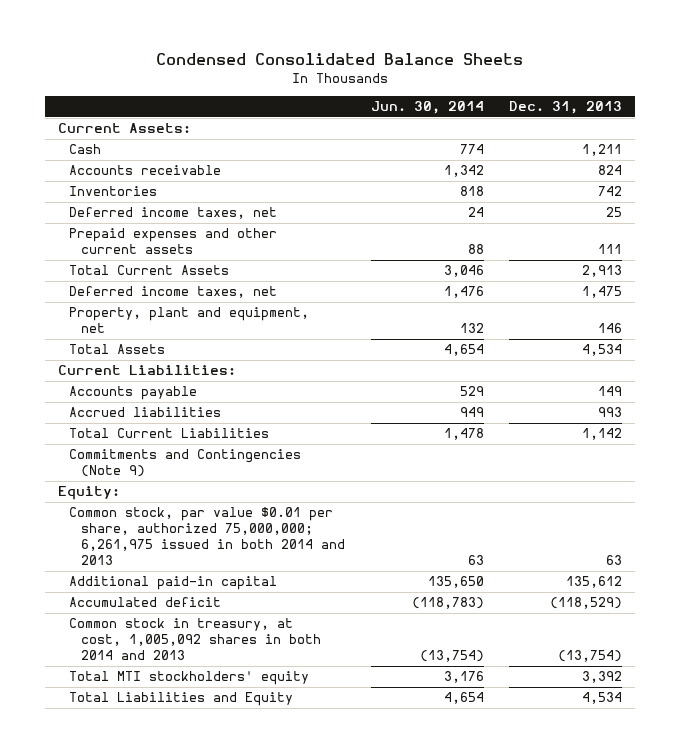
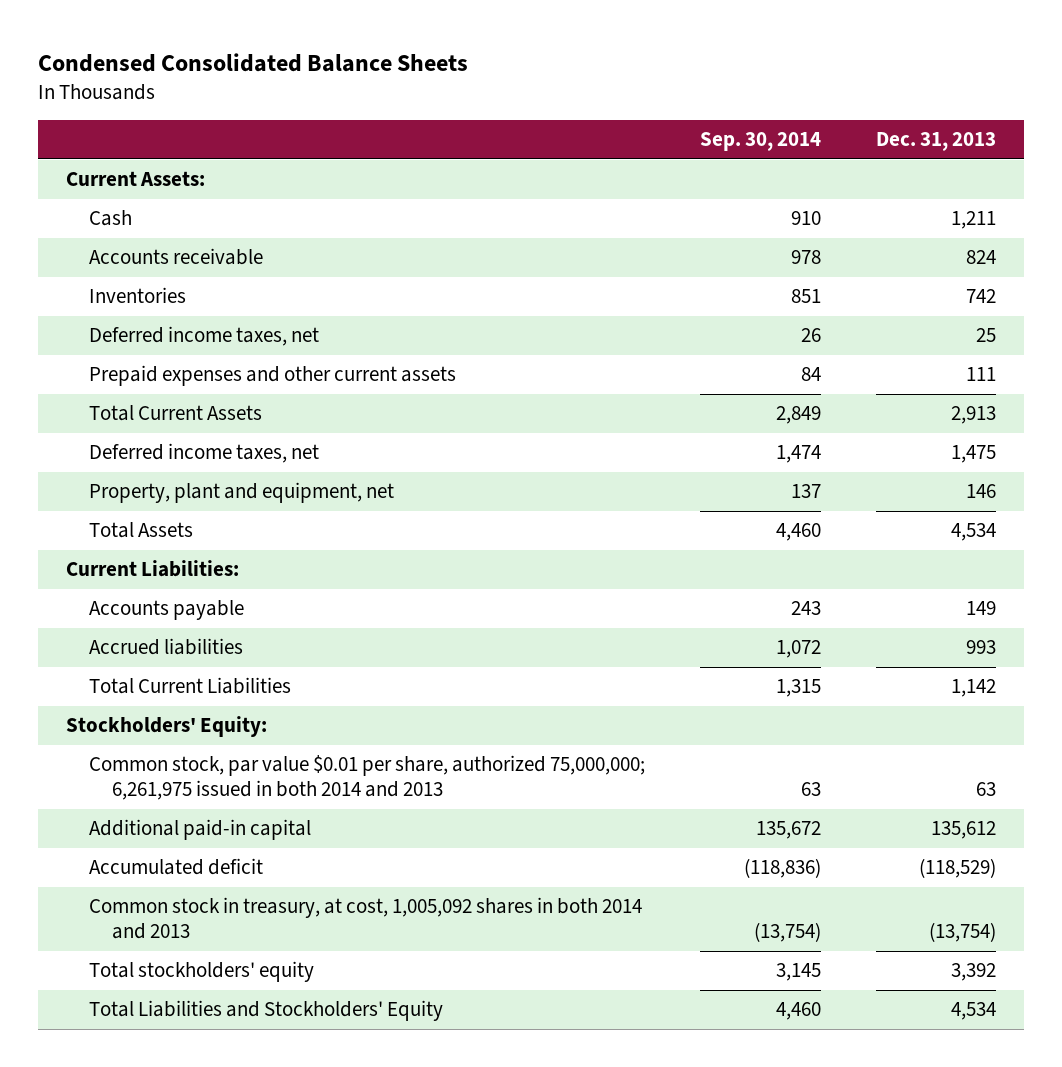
[370,101,484,115] Jun. 30, 2014 -> none
none -> [699,132,821,152] Sep. 30, 2014
[69,449,302,478] Commitments and Contingencies (Note 9) -> none
[58,486,121,501] Equity: -> [65,716,267,738] Stockholders' Equity:
[69,671,310,686] Total MTI stockholders' equity -> [88,961,314,983] Total stockholders' equity
[69,692,294,707] Total Liabilities and Equity -> [88,1000,443,1022] Total Liabilities and Stockholders' Equity

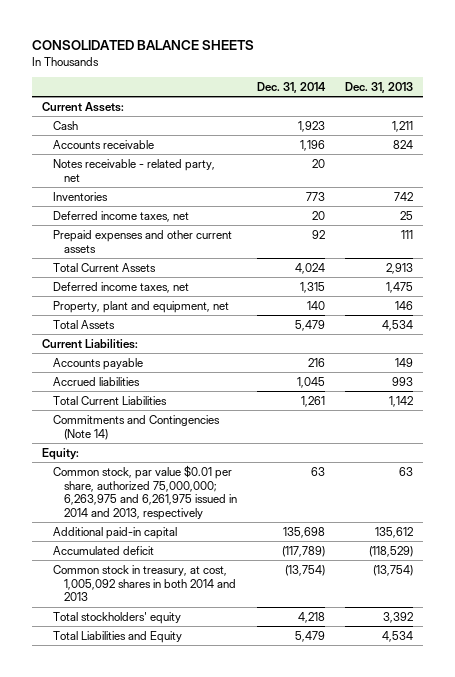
[38,52,469,72] Condensed Consolidated Balance Sheets -> [31,39,254,50] CONSOLIDATED BALANCE SHEETS
[699,132,821,152] Sep. 30, 2014 -> none
none -> [257,81,327,93] Dec. 31, 2014
none -> [52,158,215,182] Notes receivable - related party, net
none -> [52,414,220,440] Commitments and Contingencies (Note 14)
[65,716,267,738] Stockholders' Equity: -> [41,447,79,460] Equity:
[88,755,645,801] Common stock, par value $0.01 per share, authorized 75,000,000; 6,261,975 issued in both 2014 and 2013 -> [52,464,238,521] Common stock, par value $0.01 per share, authorized 75,000,000; 6,263,975 and 6,261,975 issued in 2014 and 2013, respectively
[88,1000,443,1022] Total Liabilities and Stockholders' Equity -> [52,630,182,643] Total Liabilities and Equity

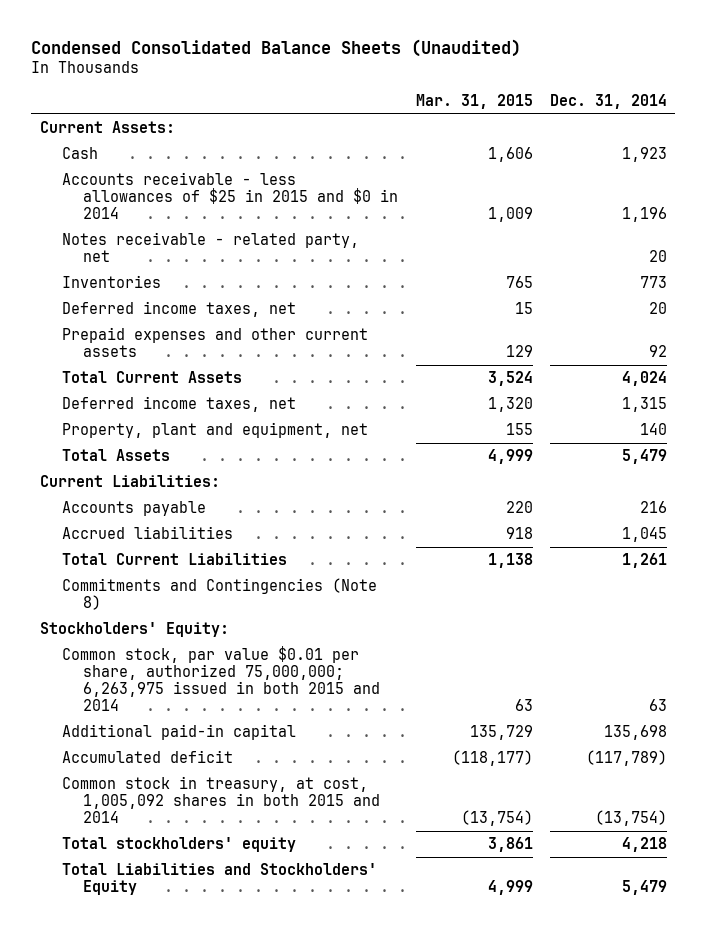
[31,39,254,50] CONSOLIDATED BALANCE SHEETS -> [31,38,522,57] Condensed Consolidated Balance Sheets (Unaudited)
[345,81,414,93] Dec. 31, 2013 -> none
none -> [415,93,533,109] Mar. 31, 2015
[52,139,154,149] Accounts receivable -> [61,172,399,220] Accounts receivable - less allowances of $25 in 2015 and $0 in 2014
[52,414,220,440] Commitments and Contingencies (Note 14) -> [61,578,377,611] Commitments and Contingencies (Note 8)
[41,447,79,460] Equity: -> [40,622,230,638] Stockholders' Equity:
[52,464,238,521] Common stock, par value $0.01 per share, authorized 75,000,000; 6,263,975 and 6,261,975 issued in 2014 and 2013, respectively -> [61,646,381,712] Common stock, par value $0.01 per share, authorized 75,000,000; 6,263,975 issued in both 2015 and 2014
[52,564,237,602] Common stock in treasury, at cost, 1,005,092 shares in both 2014 and 2013 -> [61,776,381,824] Common stock in treasury, at cost, 1,005,092 shares in both 2015 and 2014
[52,630,182,643] Total Liabilities and Equity -> [61,863,377,896] Total Liabilities and Stockholders' Equity

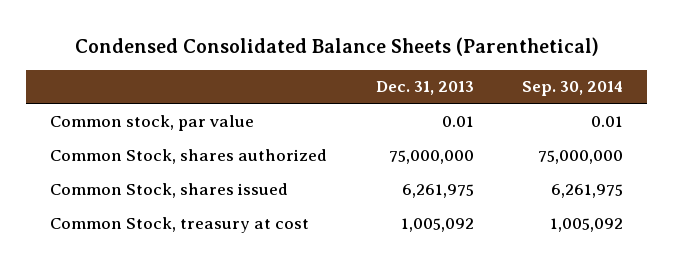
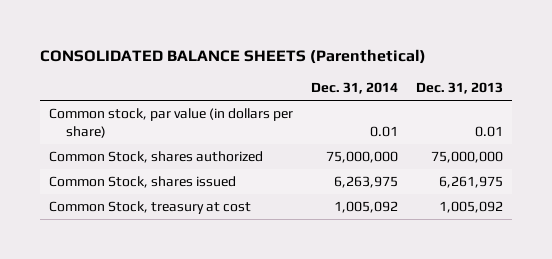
[74,36,599,56] Condensed Consolidated Balance Sheets (Parenthetical) -> [39,49,426,65] CONSOLIDATED BALANCE SHEETS (Parenthetical)
[521,81,623,97] Sep. 30, 2014 -> none
none -> [310,82,398,95] Dec. 31, 2014
[50,114,255,131] Common stock, par value -> [48,108,293,138] Common stock, par value (in dollars per share)

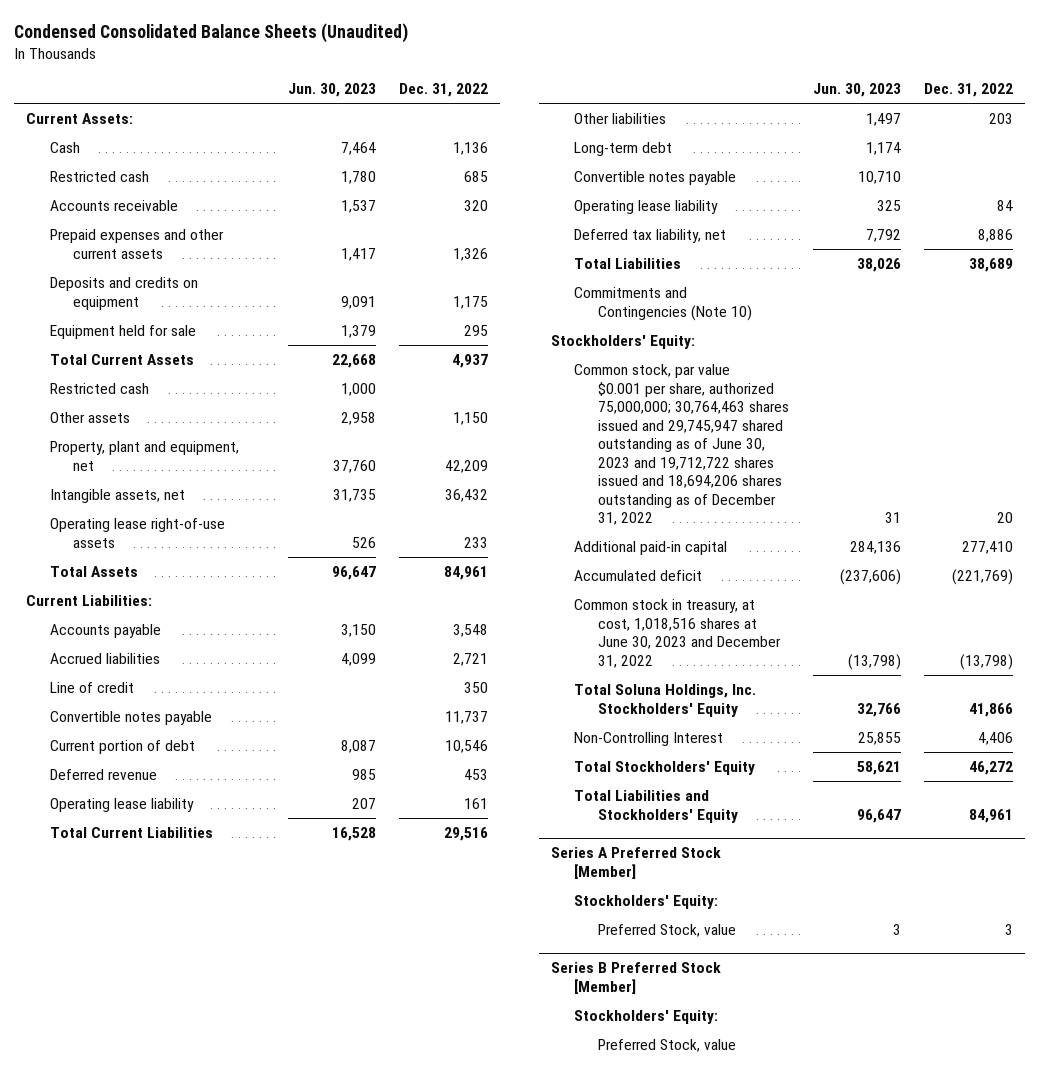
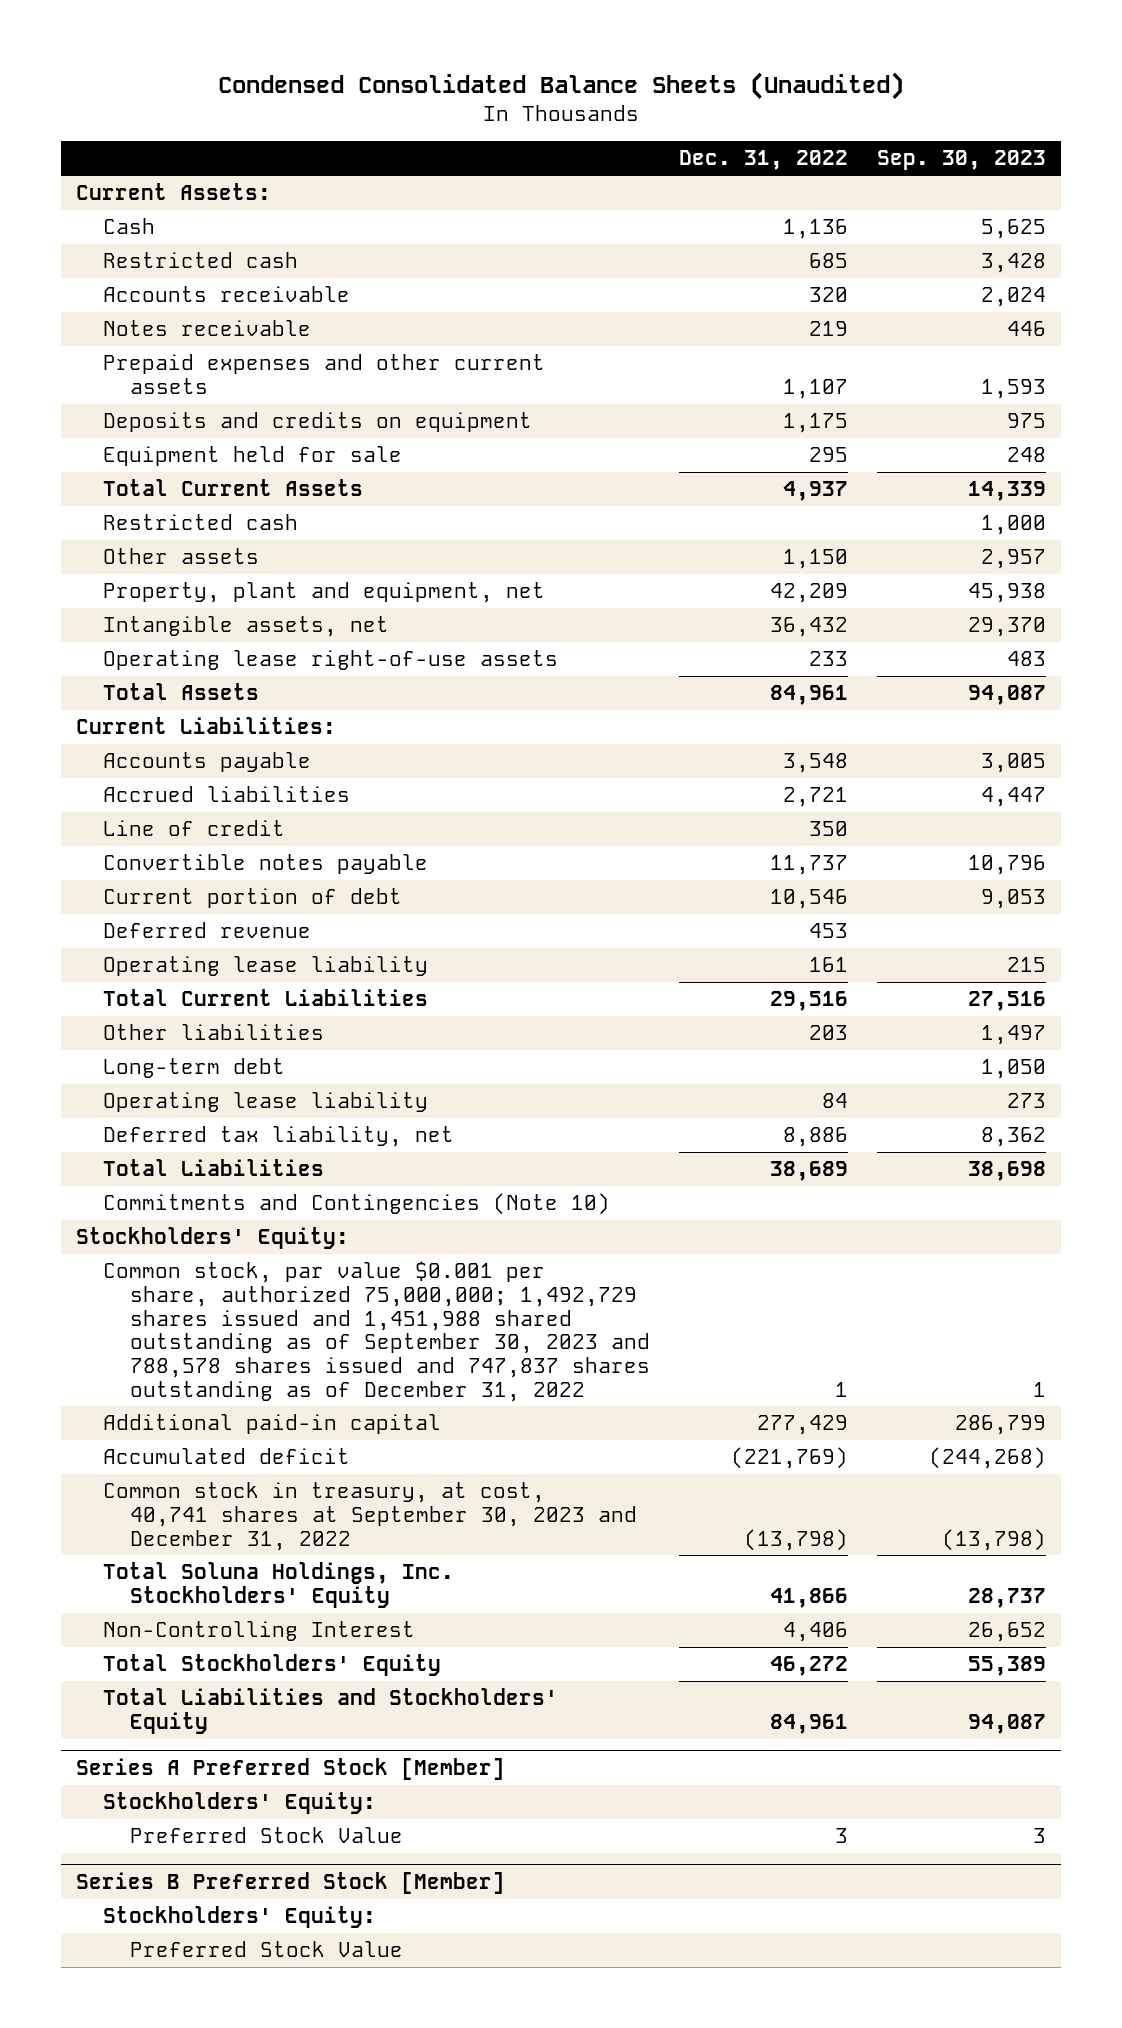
[287,83,376,98] Jun. 30, 2023 -> none
none -> [877,150,1047,171] Sep. 30, 2023
none -> [102,320,311,337] Notes receivable
[453,247,489,261] 1,326 -> [782,378,848,399] 1,107
[574,171,737,186] Convertible notes payable -> none
[574,364,790,526] Common stock, par value $0.001 per share, authorized 75,000,000; 30,764,463 shares issued and 29,745,947 shared outstanding as of June 30, 2023 and 19,712,722 shares issued and 18,694,206 shares outstanding as of December 31, 2022 -> [102,1261,650,1402] Common stock, par value $0.001 per share, authorized 75,000,000; 1,492,729 shares issued and 1,451,988 shared outstanding as of September 30, 2023 and 788,578 shares issued and 747,837 shares outstanding as of December 31, 2022
[997,512,1014,524] 20 -> [834,1381,848,1397] 1
[962,541,1014,555] 277,410 -> [756,1415,848,1436] 277,429
[574,599,782,668] Common stock in treasury, at cost, 1,018,516 shares at June 30, 2023 and December 31, 2022 -> [102,1482,637,1551] Common stock in treasury, at cost, 40,741 shares at September 30, 2023 and December 31, 2022
[598,924,737,938] Preferred Stock, value -> [129,1827,403,1844] Preferred Stock Value
[598,1039,737,1053] Preferred Stock, value -> [129,1941,403,1958] Preferred Stock Value

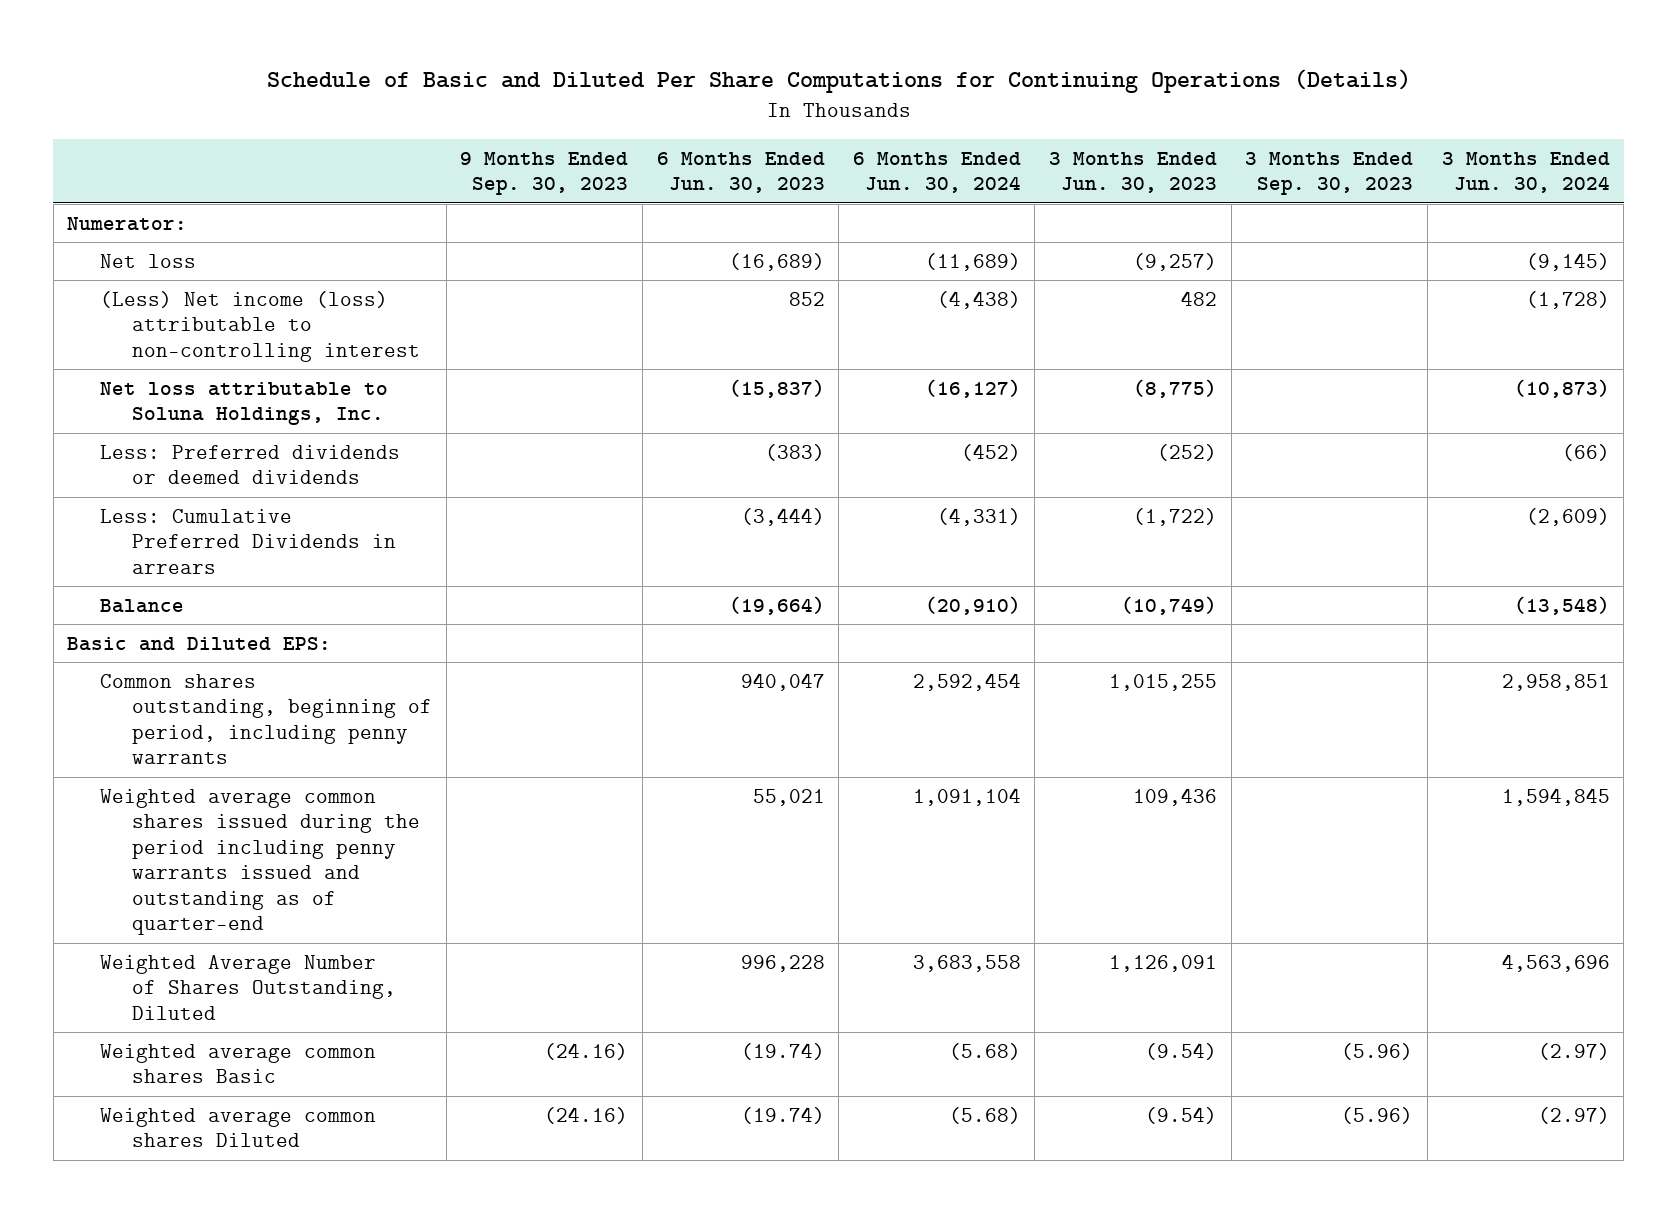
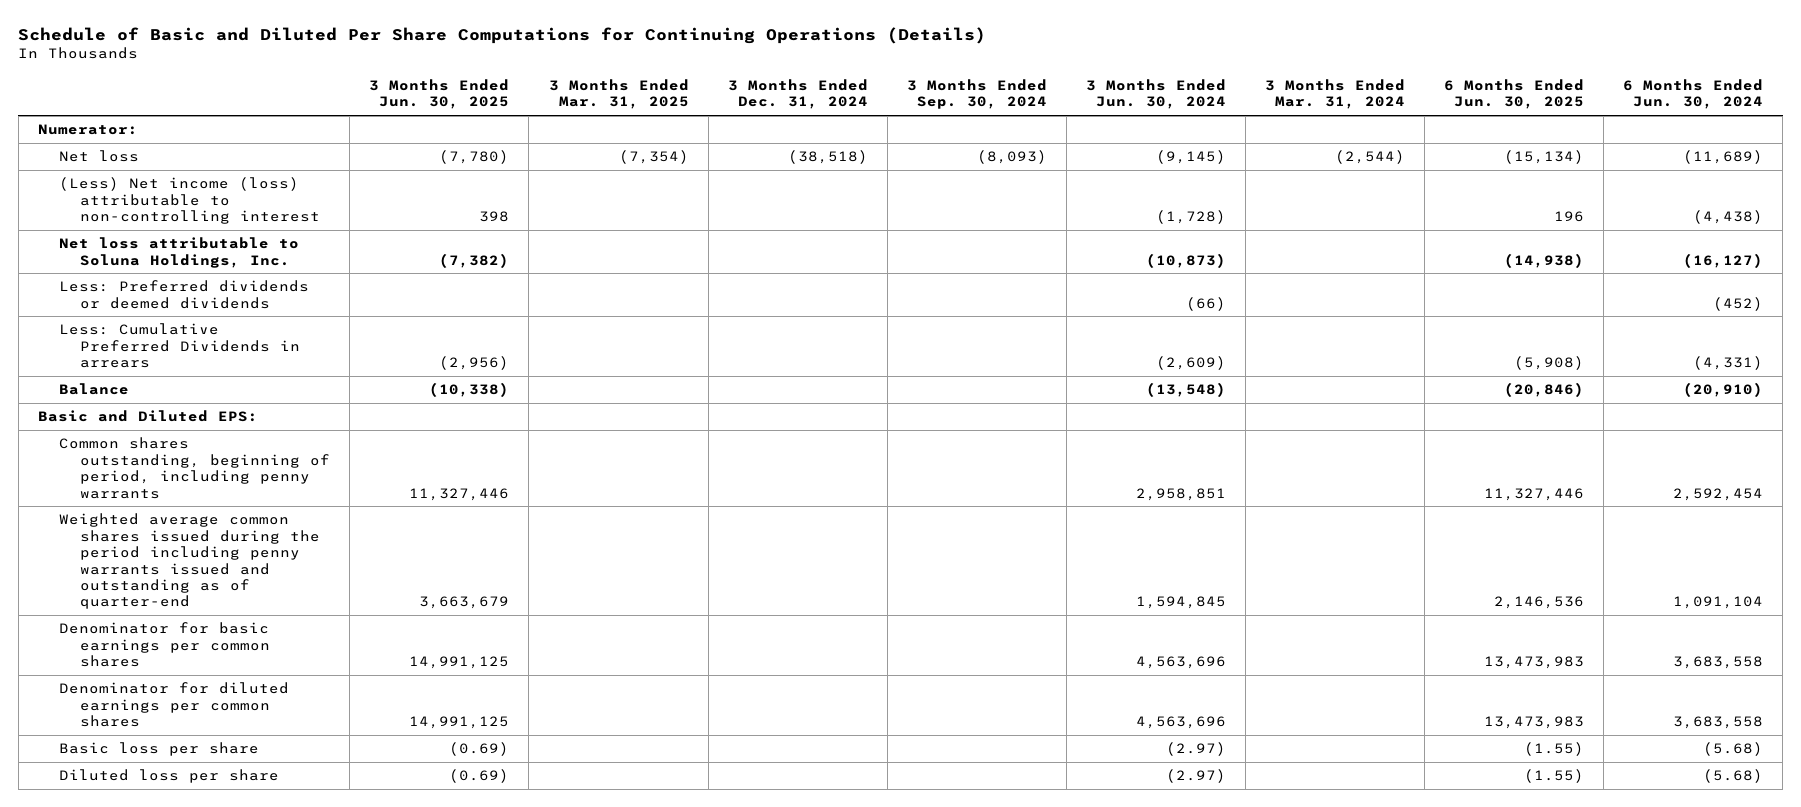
[460,151,629,196] 9 Months Ended Sep. 30, 2023 -> none
[656,151,825,194] 6 Months Ended Jun. 30, 2023 -> none
[1049,151,1218,194] 3 Months Ended Jun. 30, 2023 -> none
[1245,151,1414,196] 3 Months Ended Sep. 30, 2023 -> none
none -> [369,78,510,110] 3 Months Ended Jun. 30, 2025
none -> [548,78,689,110] 3 Months Ended Mar. 31, 2025
none -> [727,78,868,110] 3 Months Ended Dec. 31, 2024
none -> [906,78,1047,110] 3 Months Ended Sep. 30, 2024
none -> [1265,78,1406,110] 3 Months Ended Mar. 31, 2024
none -> [1444,78,1585,110] 6 Months Ended Jun. 30, 2025
none -> [59,622,271,668] Denominator for basic earnings per common shares
[99,954,397,1020] Weighted Average Number of Shares Outstanding, Diluted -> [59,682,290,728] Denominator for diluted earnings per common shares
[99,1043,376,1084] Weighted average common shares Basic -> [59,742,260,757] Basic loss per share
[99,1107,376,1148] Weighted average common shares Diluted -> [59,769,280,784] Diluted loss per share

